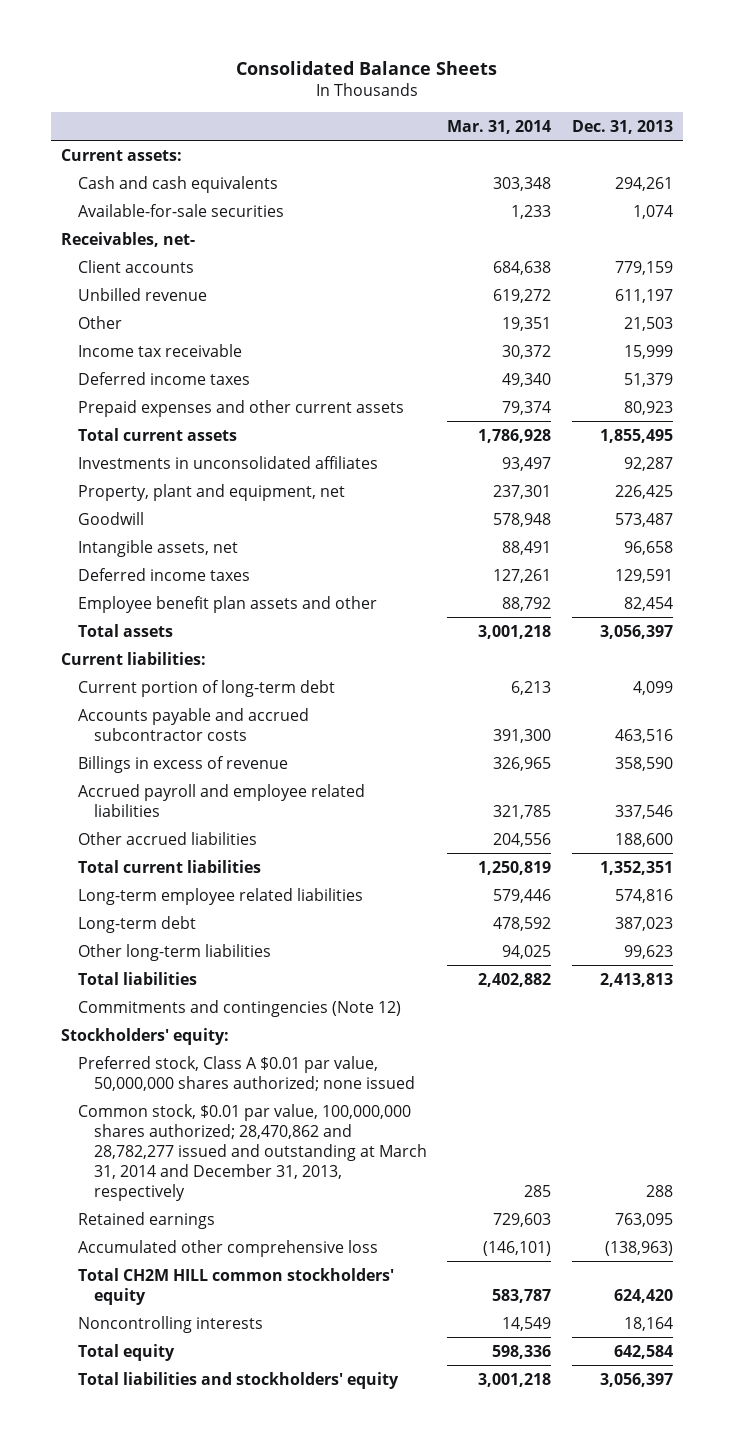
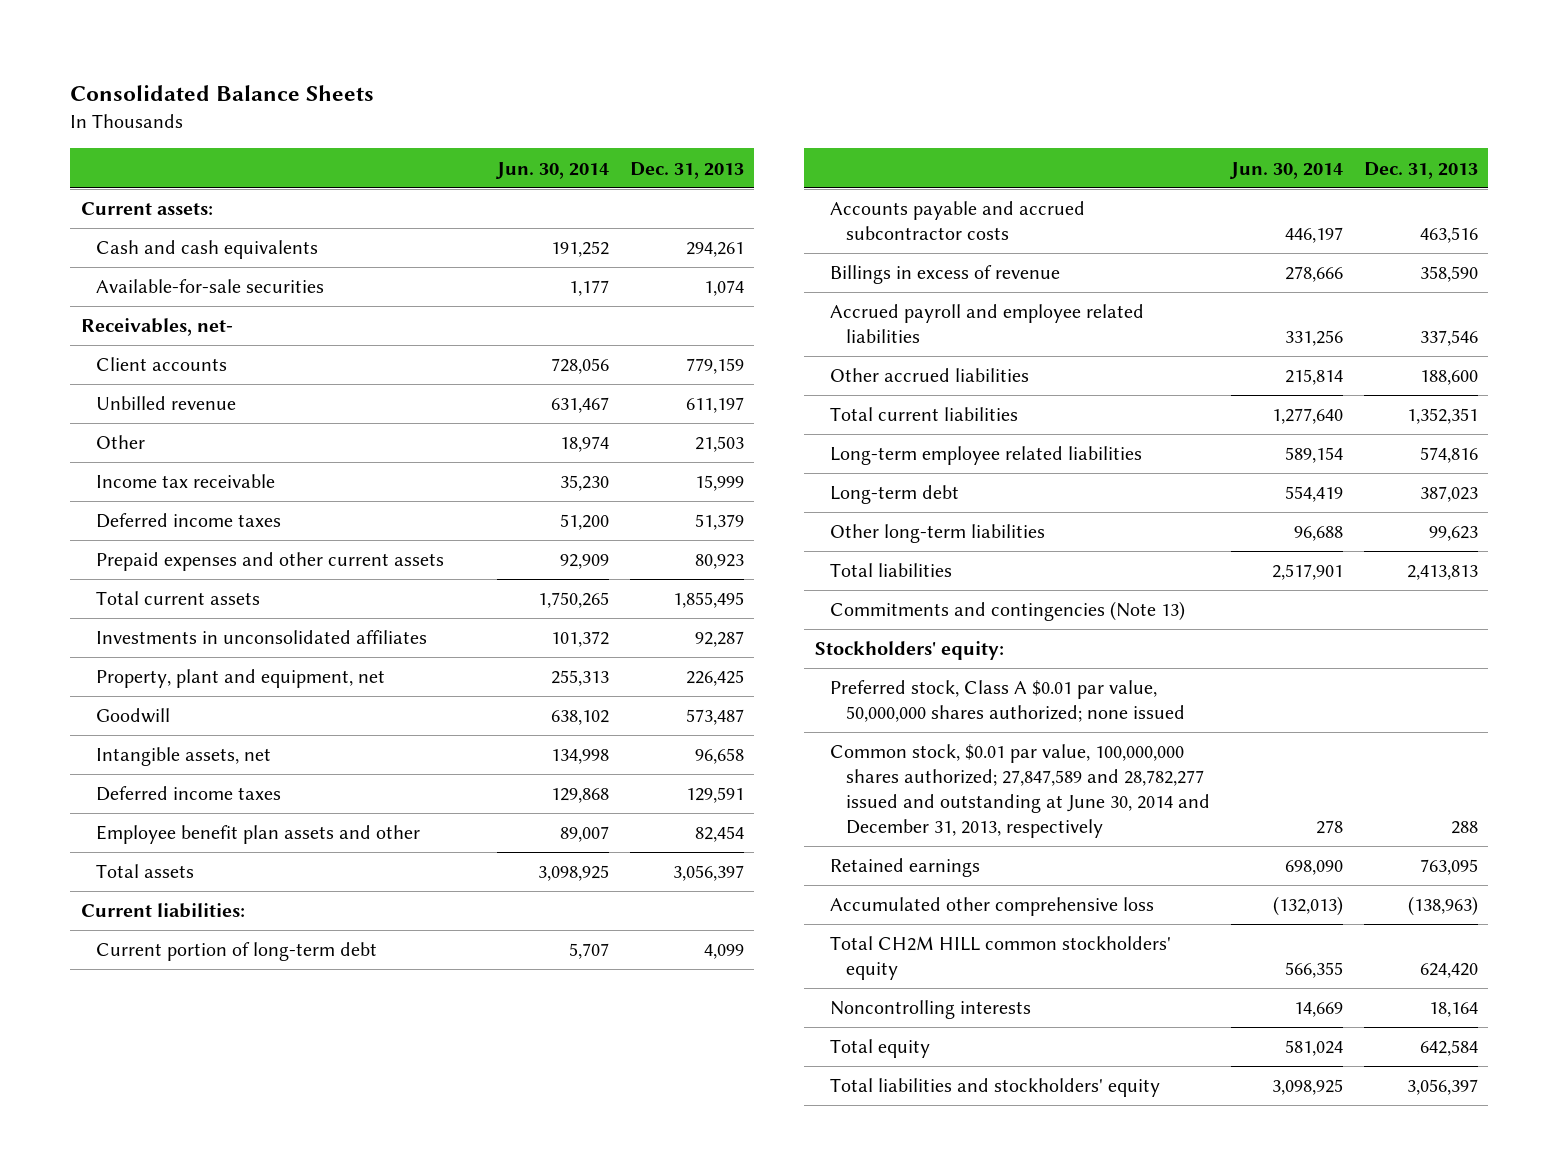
[447,119,552,134] Mar. 31, 2014 -> none
none -> [494,161,609,179] Jun. 30, 2014
[77,999,401,1017] Commitments and contingencies (Note 12) -> [830,601,1186,622] Commitments and contingencies (Note 13)
[77,1103,428,1201] Common stock, $0.01 par value, 100,000,000 shares authorized; 28,470,862 and 28,782,277 issued and outstanding at March 31, 2014 and December 31, 2013, respectively -> [830,744,1210,839] Common stock, $0.01 par value, 100,000,000 shares authorized; 27,847,589 and 28,782,277 issued and outstanding at June 30, 2014 and December 31, 2013, respectively

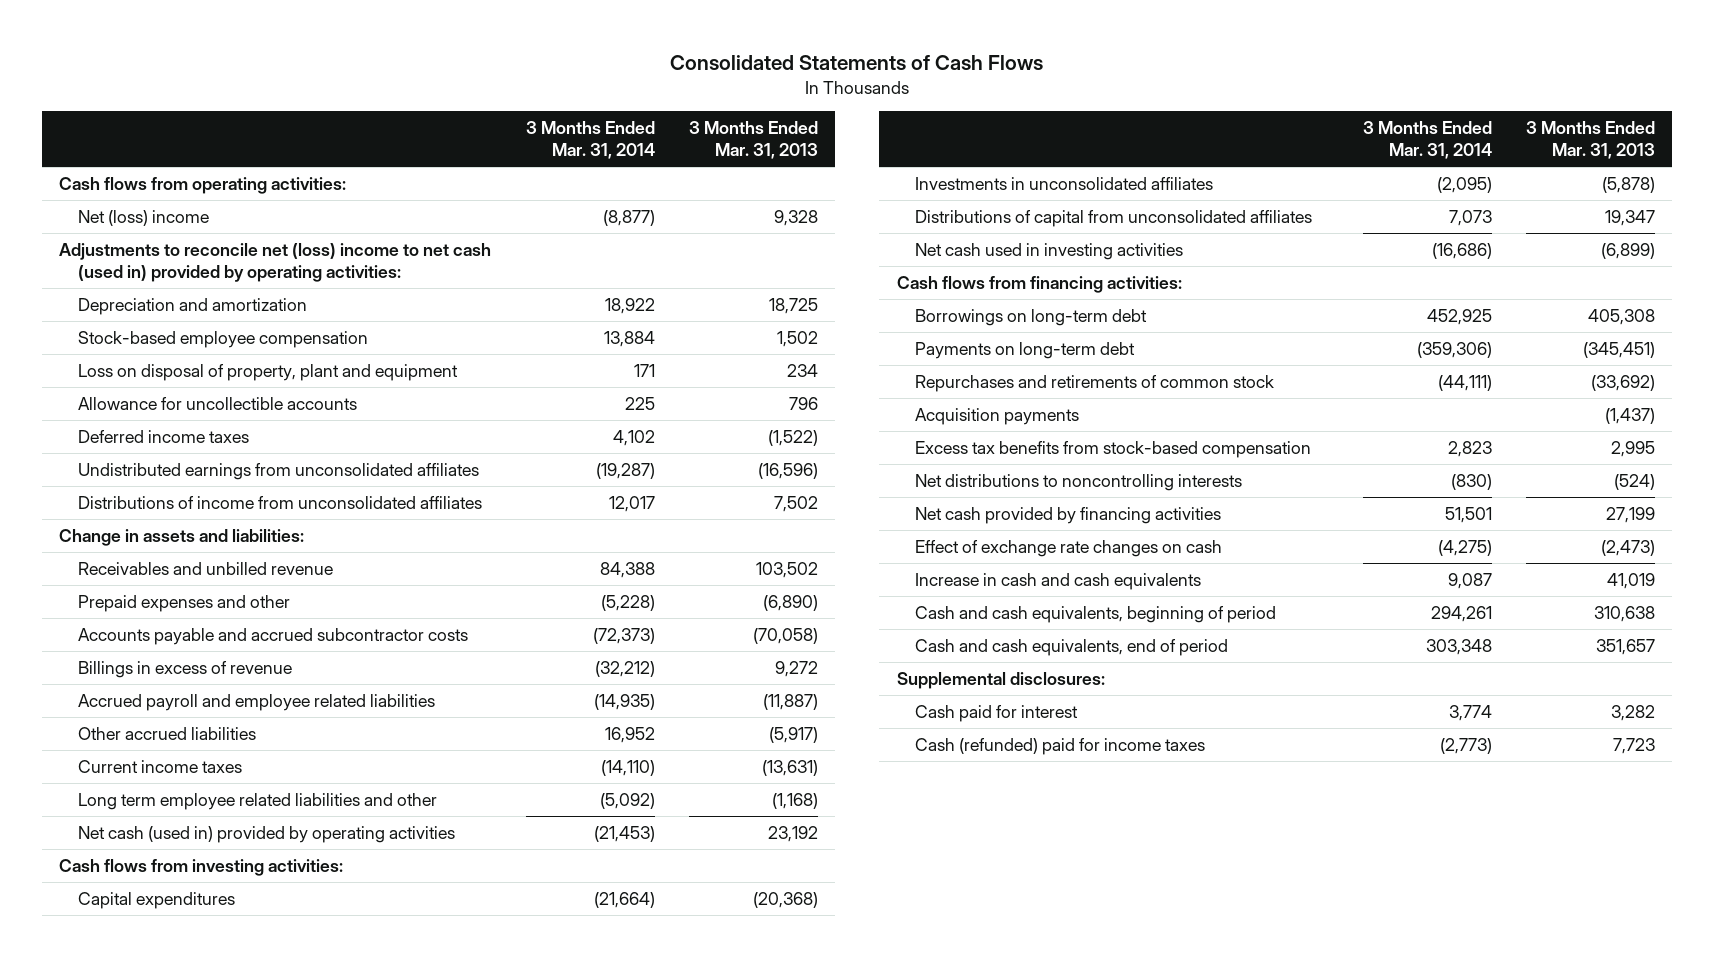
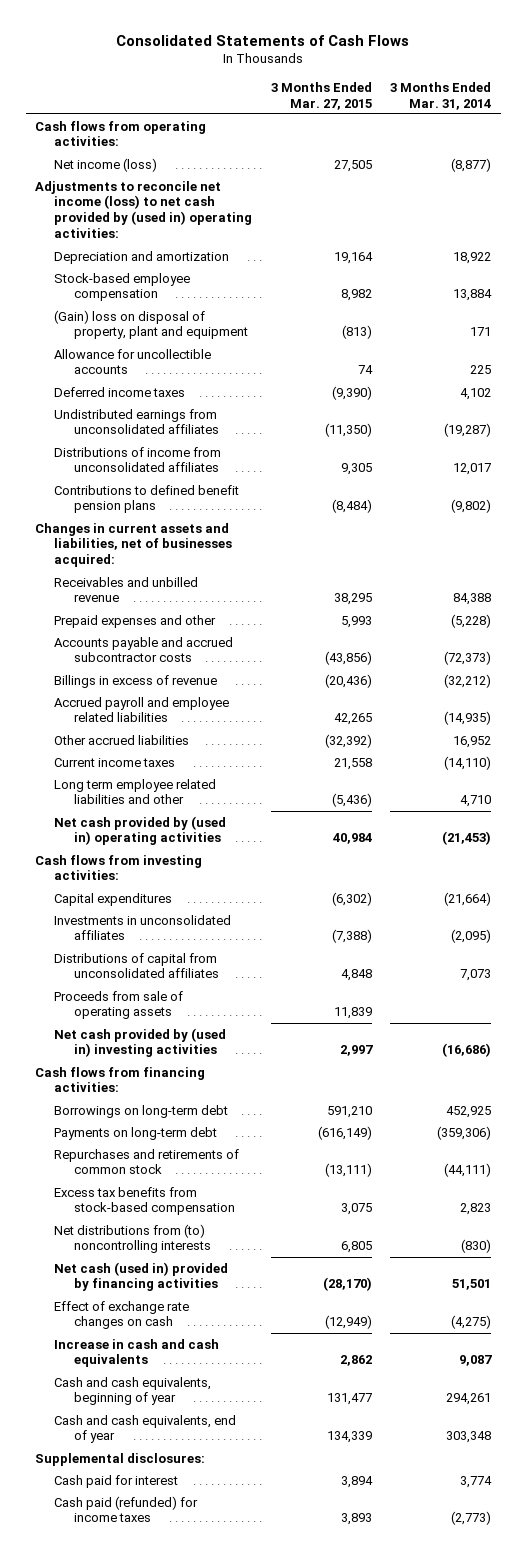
[688,121,818,160] 3 Months Ended Mar. 31, 2013 -> none
none -> [270,81,372,110] 3 Months Ended Mar. 27, 2015
[77,209,209,226] Net (loss) income -> [54,157,158,172] Net income (loss)
[59,242,492,282] Adjustments to reconcile net (loss) income to net cash (used in) provided by operating activities: -> [35,180,253,239] Adjustments to reconcile net income (loss) to net cash provided by (used in) operating activities:
[77,363,458,381] Loss on disposal of property, plant and equipment -> [54,309,248,340] (Gain) loss on disposal of property, plant and equipment
none -> [54,484,240,514] Contributions to defined benefit pension plans
[59,528,305,546] Change in assets and liabilities: -> [35,522,233,568] Changes in current assets and liabilities, net of businesses acquired:
[599,792,655,809] (5,092) -> [460,795,492,808] 4,710
[77,825,455,843] Net cash (used in) provided by operating activities -> [54,815,227,846] Net cash provided by (used in) operating activities
none -> [54,990,184,1020] Proceeds from sale of operating assets
[914,242,1183,260] Net cash used in investing activities -> [54,1027,227,1058] Net cash provided by (used in) investing activities
[914,407,1079,425] Acquisition payments -> none
[914,473,1242,491] Net distributions to noncontrolling interests -> [54,1223,211,1254] Net distributions from (to) noncontrolling interests
[914,506,1221,524] Net cash provided by financing activities -> [54,1261,229,1292] Net cash (used in) provided by financing activities
[914,605,1276,623] Cash and cash equivalents, beginning of period -> [54,1376,212,1406] Cash and cash equivalents, beginning of year
[914,638,1228,656] Cash and cash equivalents, end of period -> [54,1414,237,1444] Cash and cash equivalents, end of year
[914,737,1205,755] Cash (refunded) paid for income taxes -> [54,1495,199,1523] Cash paid (refunded) for income taxes

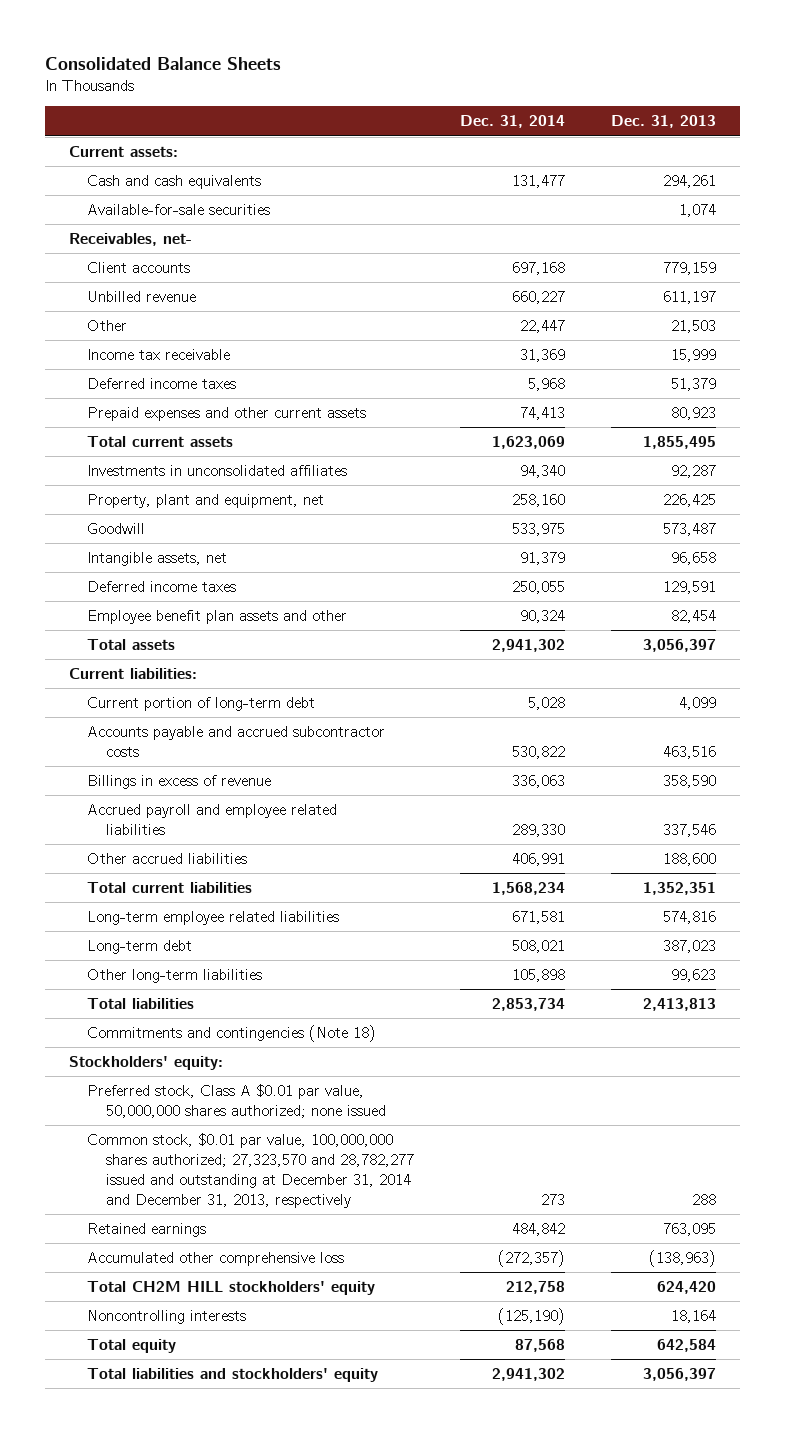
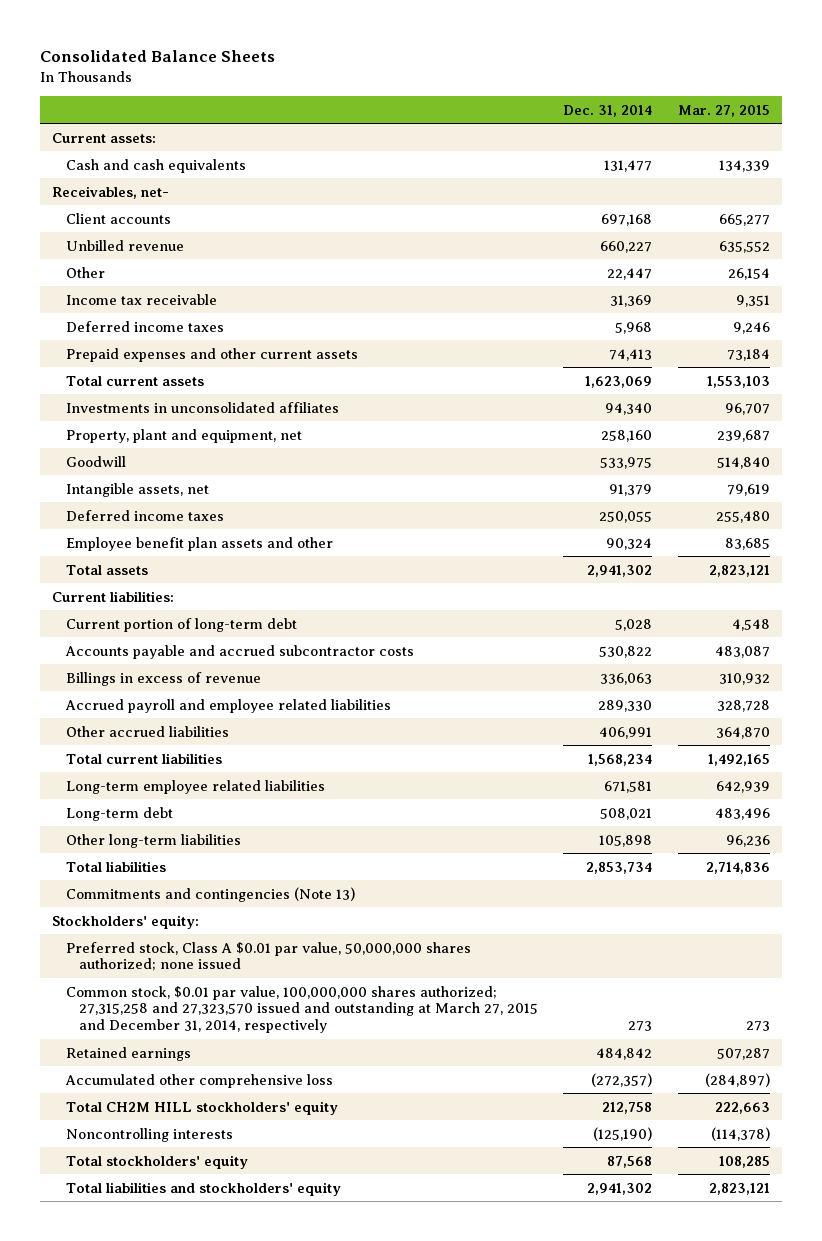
[611,115,717,129] Dec. 31, 2013 -> none
none -> [677,104,770,117] Mar. 27, 2015
[87,203,271,215] Available-for-sale securities -> none
[87,1024,377,1042] Commitments and contingencies (Note 18) -> [65,886,355,902] Commitments and contingencies (Note 13)
[87,1132,414,1208] Common stock, $0.01 par value, 100,000,000 shares authorized; 27,323,570 and 28,782,277 issued and outstanding at December 31, 2014 and December 31, 2013, respectively -> [65,985,538,1034] Common stock, $0.01 par value, 100,000,000 shares authorized; 27,315,258 and 27,323,570 issued and outstanding at March 27, 2015 and December 31, 2014, respectively
[87,1338,177,1353] Total equity -> [65,1154,248,1169] Total stockholders' equity

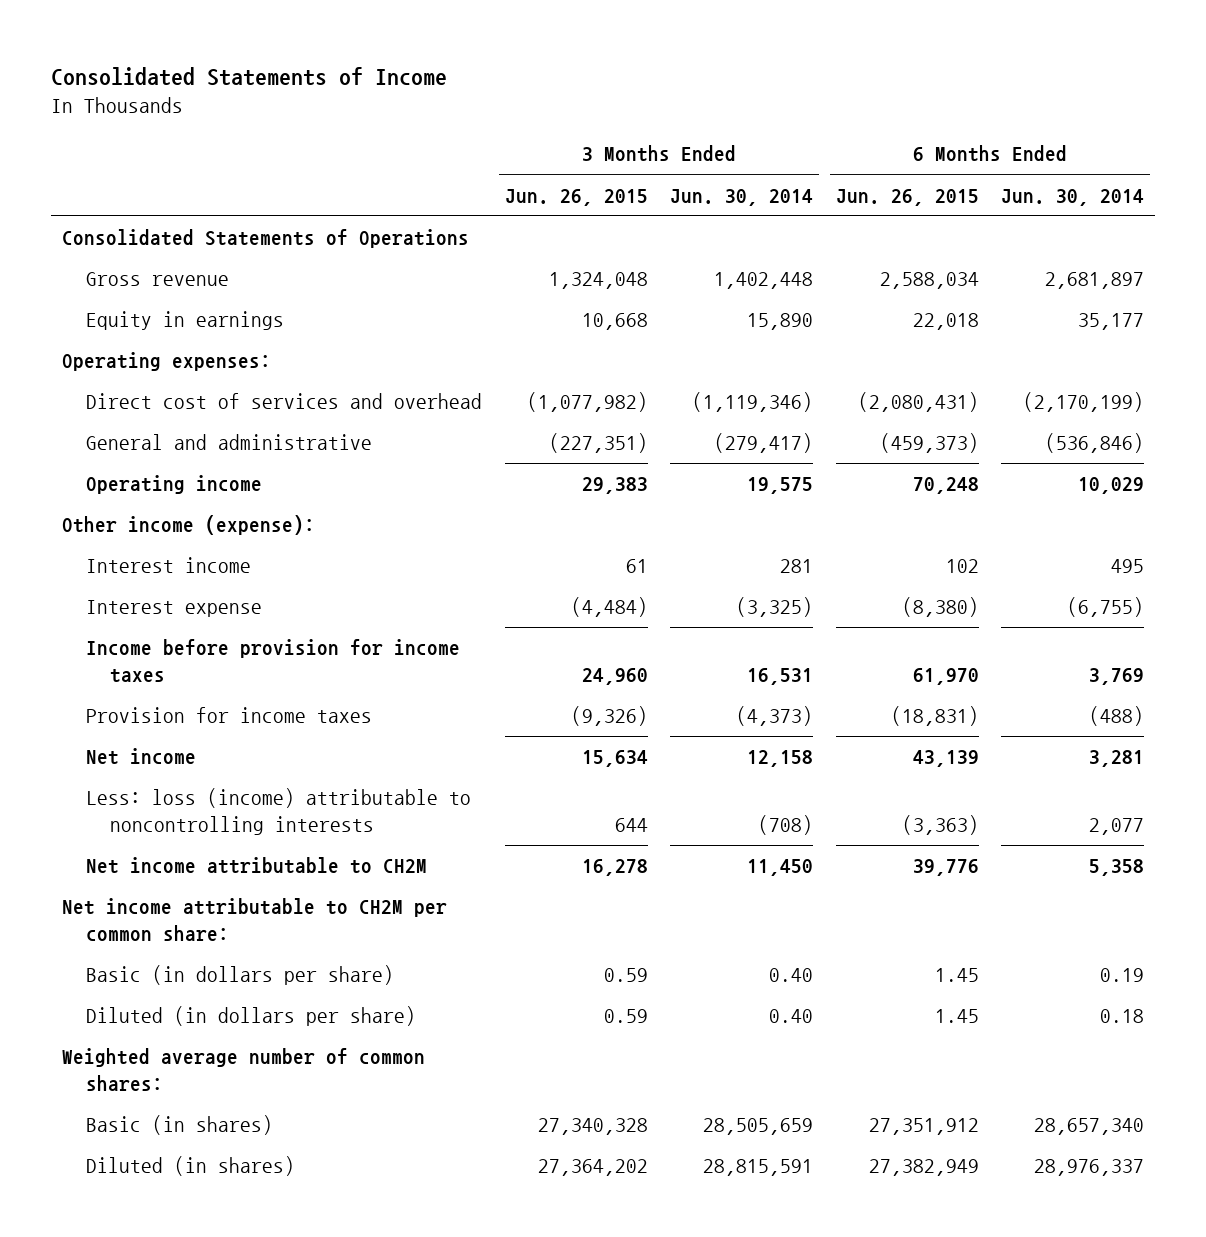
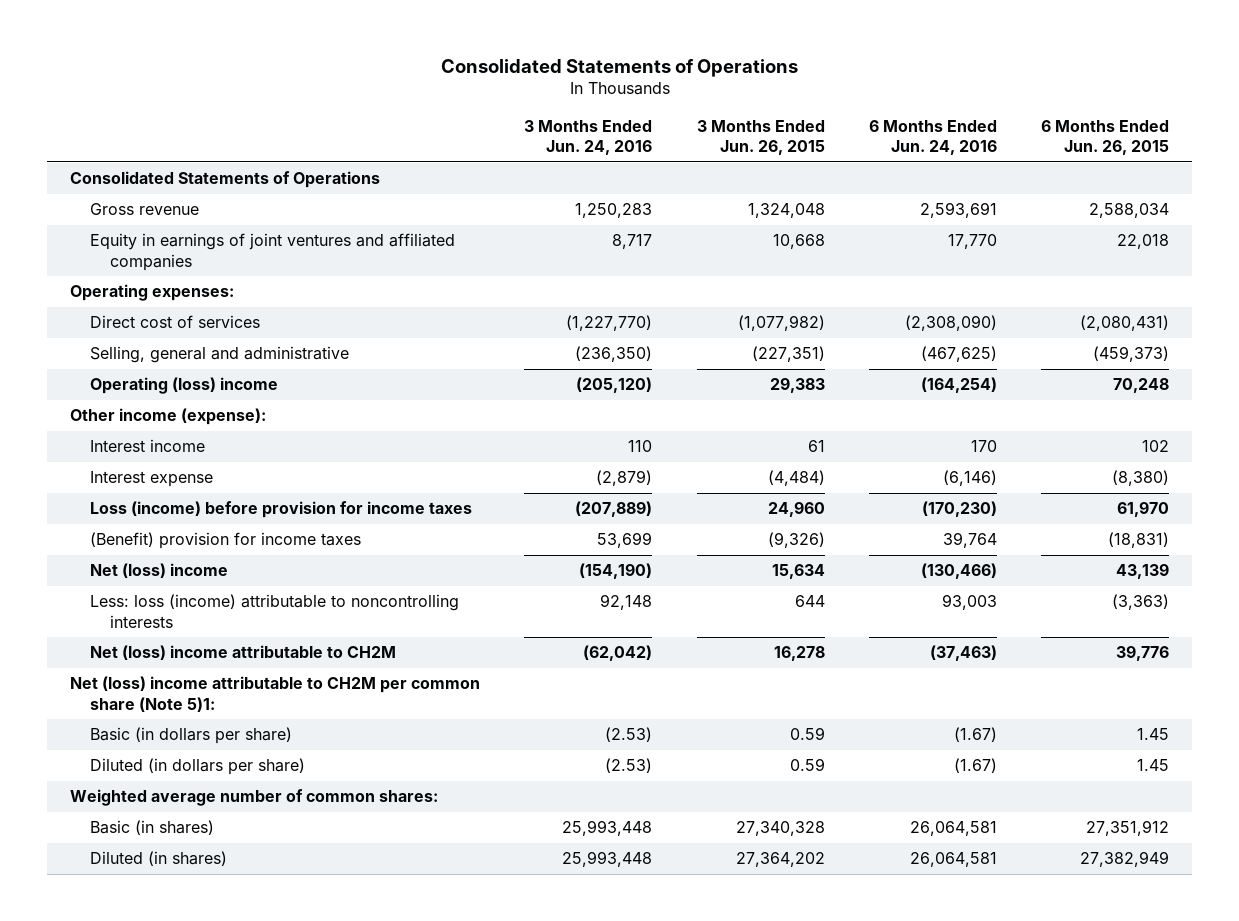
[51,66,448,86] Consolidated Statements of Income -> [440,58,798,77] Consolidated Statements of Operations
[670,188,814,206] Jun. 30, 2014 -> none
[1001,188,1145,206] Jun. 30, 2014 -> none
none -> [524,119,653,156] 3 Months Ended Jun. 24, 2016
none -> [869,119,998,156] 6 Months Ended Jun. 24, 2016
[86,311,285,331] Equity in earnings -> [89,233,455,271] Equity in earnings of joint ventures and affiliated companies
[86,393,483,410] Direct cost of services and overhead -> [89,315,260,329] Direct cost of services
[86,434,373,451] General and administrative -> [89,346,349,364] Selling, general and administrative
[86,475,263,495] Operating income -> [89,377,278,395] Operating (loss) income
[86,639,461,683] Income before provision for income taxes -> [89,501,472,519] Loss (income) before provision for income taxes
[86,707,373,724] Provision for income taxes -> [89,532,361,550] (Benefit) provision for income taxes
[86,748,197,766] Net income -> [89,563,228,579] Net (loss) income
[86,857,428,875] Net income attributable to CH2M -> [89,645,396,661] Net (loss) income attributable to CH2M
[62,898,448,942] Net income attributable to CH2M per common share: -> [69,676,480,712] Net (loss) income attributable to CH2M per common share (Note 5)1:

